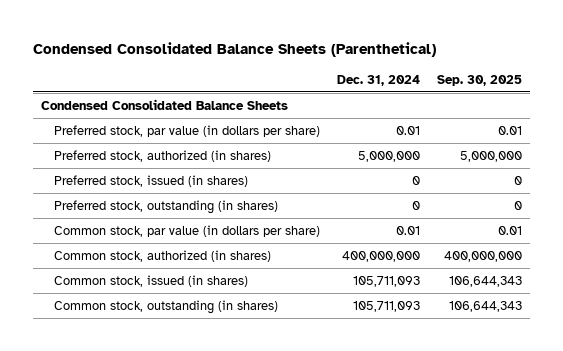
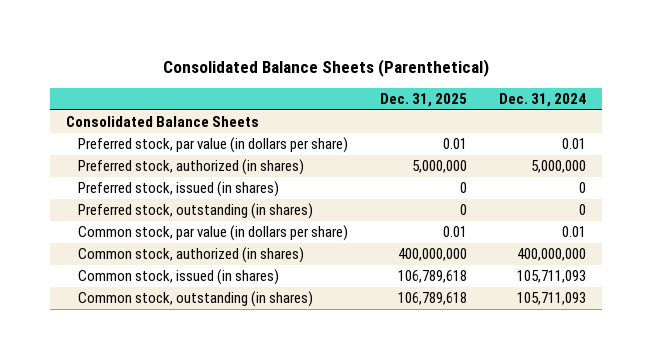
[33,41,437,57] Condensed Consolidated Balance Sheets (Parenthetical) -> [163,58,490,77] Consolidated Balance Sheets (Parenthetical)
[436,74,522,86] Sep. 30, 2025 -> none
none -> [379,93,467,108] Dec. 31, 2025
[41,98,289,110] Condensed Consolidated Balance Sheets -> [66,116,260,128] Consolidated Balance Sheets

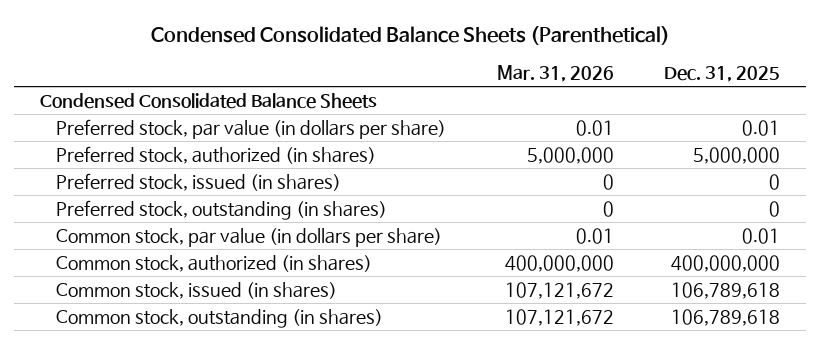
[163,58,490,77] Consolidated Balance Sheets (Parenthetical) -> [151,25,671,45] Condensed Consolidated Balance Sheets (Parenthetical)
[498,93,586,108] Dec. 31, 2024 -> none
none -> [496,65,614,83] Mar. 31, 2026
[66,116,260,128] Consolidated Balance Sheets -> [39,92,377,109] Condensed Consolidated Balance Sheets

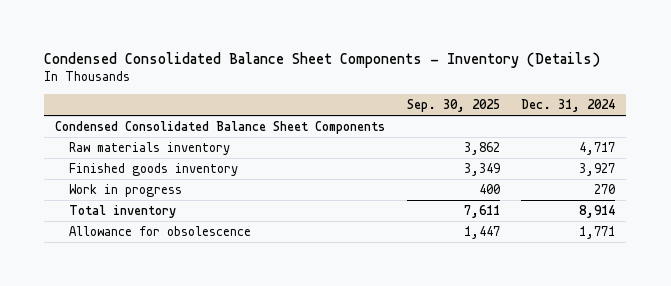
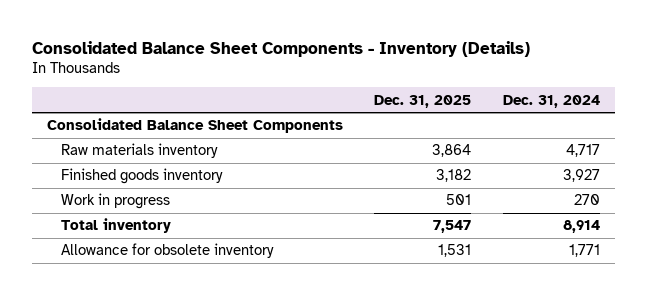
[44,52,601,69] Condensed Consolidated Balance Sheet Components - Inventory (Details) -> [31,40,530,57] Consolidated Balance Sheet Components - Inventory (Details)
[406,99,500,113] Sep. 30, 2025 -> none
none -> [374,94,472,108] Dec. 31, 2025
[55,121,386,135] Condensed Consolidated Balance Sheet Components -> [47,118,344,134] Consolidated Balance Sheet Components
[69,226,252,237] Allowance for obsolescence -> [60,243,274,259] Allowance for obsolete inventory

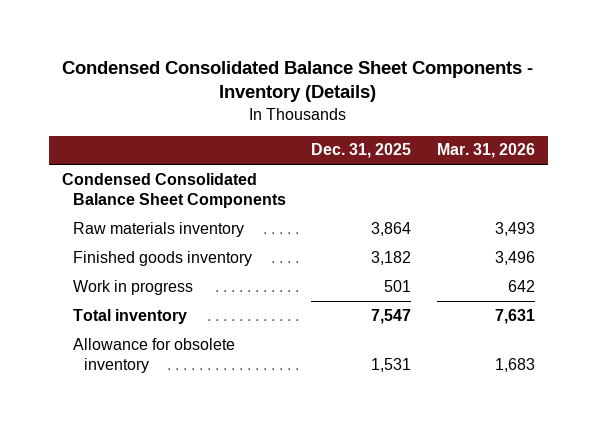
[31,40,530,57] Consolidated Balance Sheet Components - Inventory (Details) -> [62,60,534,103] Condensed Consolidated Balance Sheet Components - Inventory (Details)
[502,94,600,108] Dec. 31, 2024 -> none
none -> [436,143,535,159] Mar. 31, 2026
[47,118,344,134] Consolidated Balance Sheet Components -> [61,172,287,209] Condensed Consolidated Balance Sheet Components

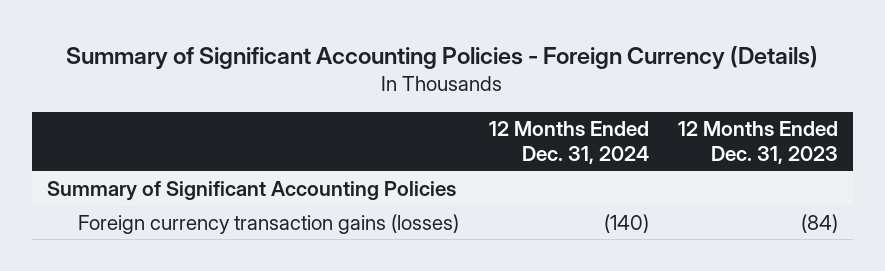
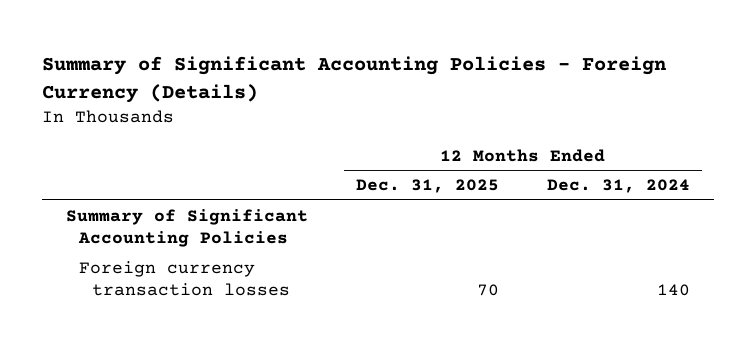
[678,121,839,164] 12 Months Ended Dec. 31, 2023 -> none
none -> [356,179,500,194] Dec. 31, 2025
[77,213,459,234] Foreign currency transaction gains (losses) -> [79,261,291,297] Foreign currency transaction losses
[603,213,649,233] (140) -> [656,284,690,297] 140

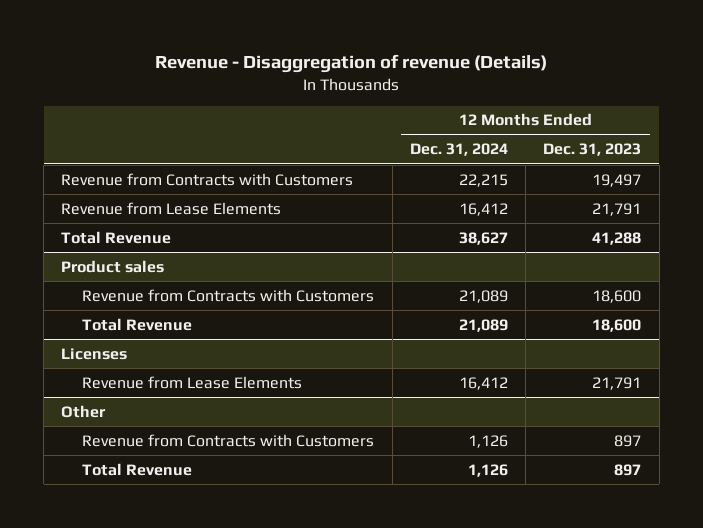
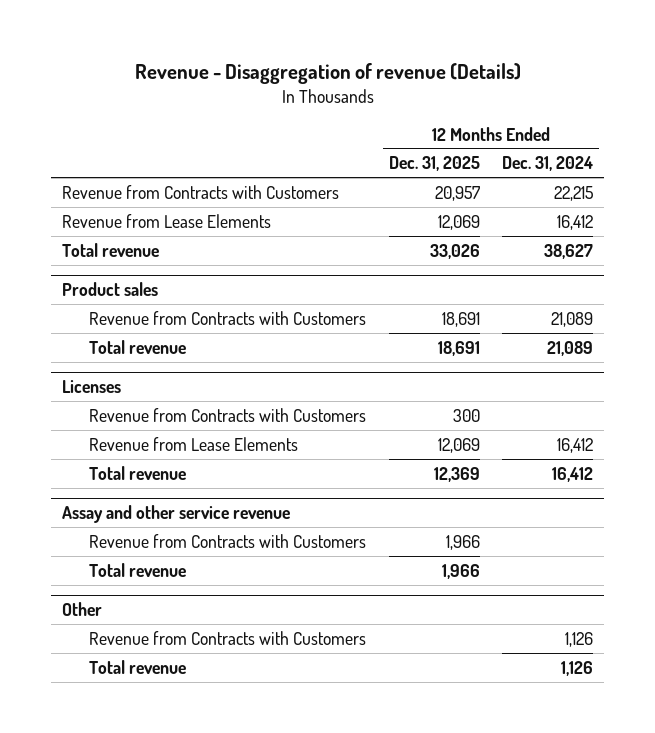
[543,143,642,157] Dec. 31, 2023 -> none
none -> [388,156,480,172] Dec. 31, 2025
[61,230,172,244] Total Revenue -> [62,242,160,257] Total revenue
[82,317,193,331] Total Revenue -> [89,339,187,354] Total revenue
none -> [89,407,367,422] Revenue from Contracts with Customers
none -> [89,465,187,480] Total revenue
none -> [62,504,291,523] Assay and other service revenue
none -> [89,533,367,548] Revenue from Contracts with Customers
none -> [89,562,187,577] Total revenue
[82,462,193,476] Total Revenue -> [89,659,187,674] Total revenue

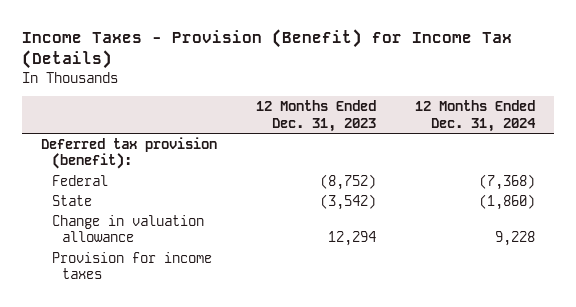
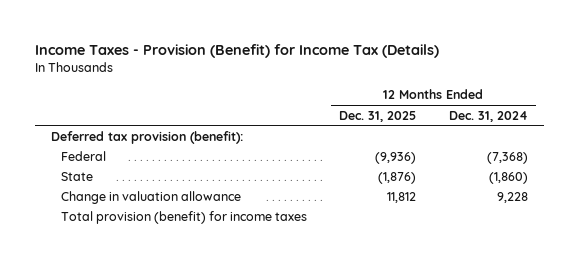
[255,100,376,132] 12 Months Ended Dec. 31, 2023 -> none
none -> [339,110,417,122] Dec. 31, 2025
[51,251,212,280] Provision for income taxes -> [60,210,307,224] Total provision (benefit) for income taxes

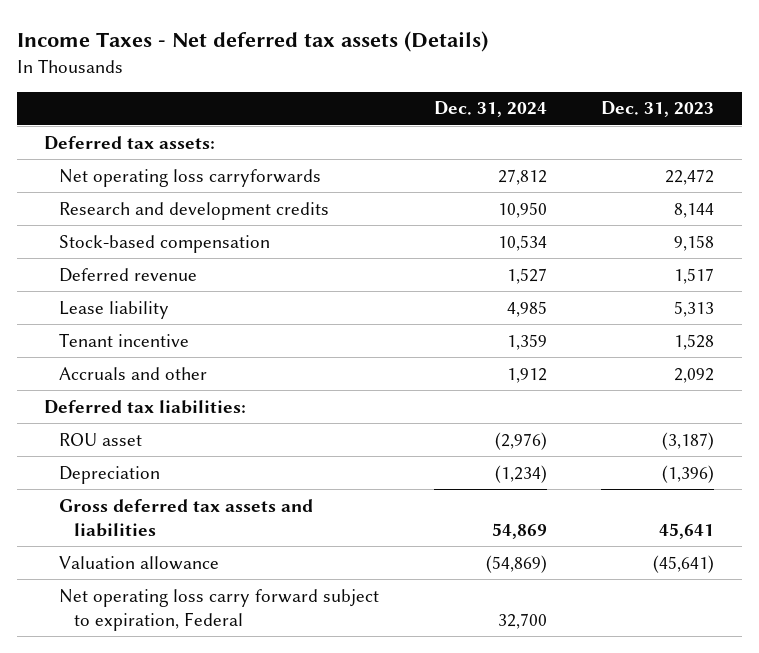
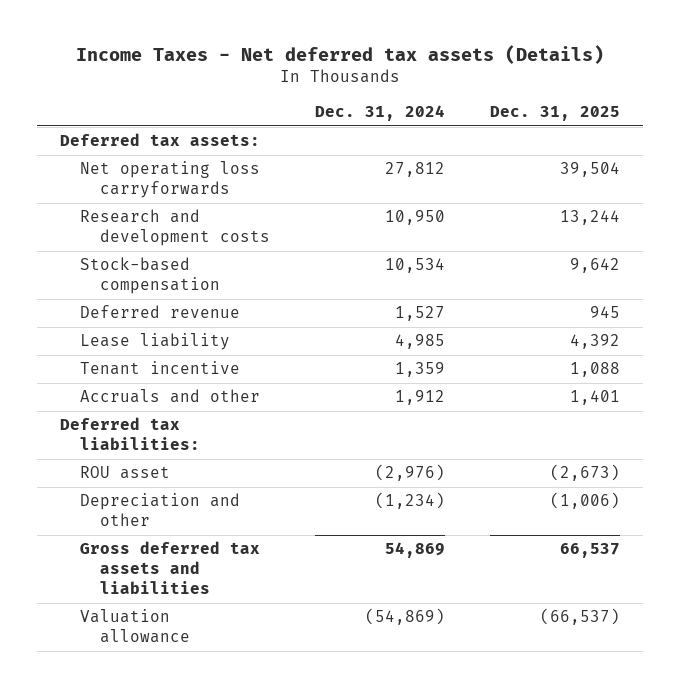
[601,101,715,118] Dec. 31, 2023 -> none
none -> [490,106,621,122] Dec. 31, 2025
[58,201,329,220] Research and development credits -> [79,209,270,247] Research and development costs
[58,465,160,484] Depreciation -> [79,493,240,527] Depreciation and other
[58,588,379,631] Net operating loss carry forward subject to expiration, Federal -> none

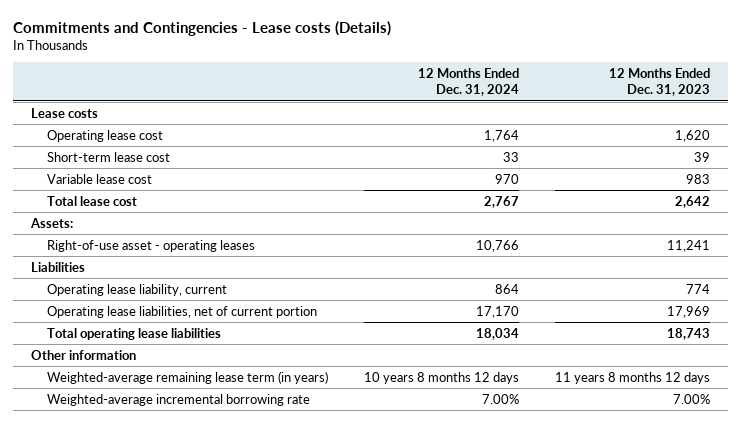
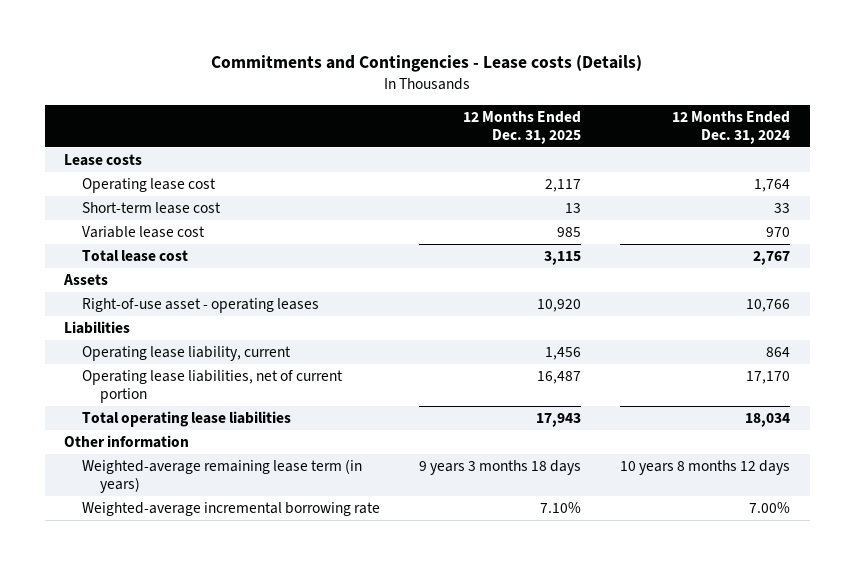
[609,68,711,97] 12 Months Ended Dec. 31, 2023 -> none
none -> [463,110,582,144] 12 Months Ended Dec. 31, 2025
[29,217,73,228] Assets: -> [63,274,109,286] Assets

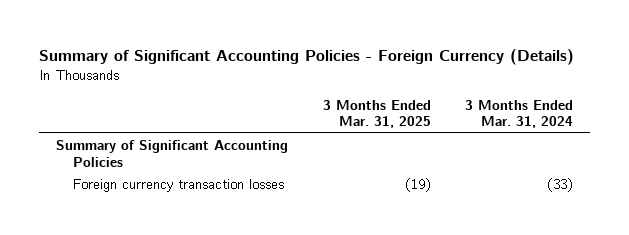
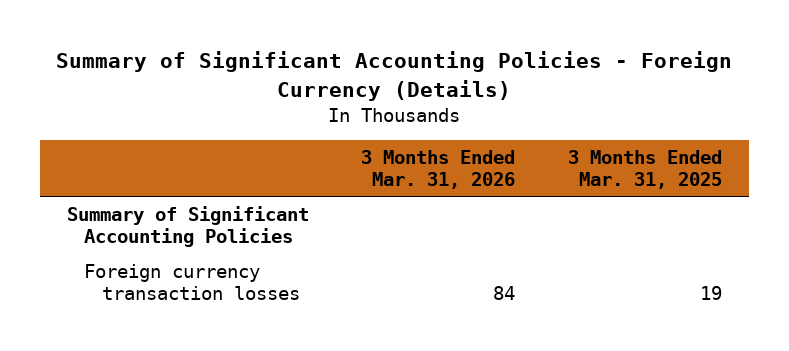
[464,99,573,129] 3 Months Ended Mar. 31, 2024 -> none
none -> [361,149,516,190] 3 Months Ended Mar. 31, 2026
[404,178,431,193] (19) -> [700,286,723,301] 19

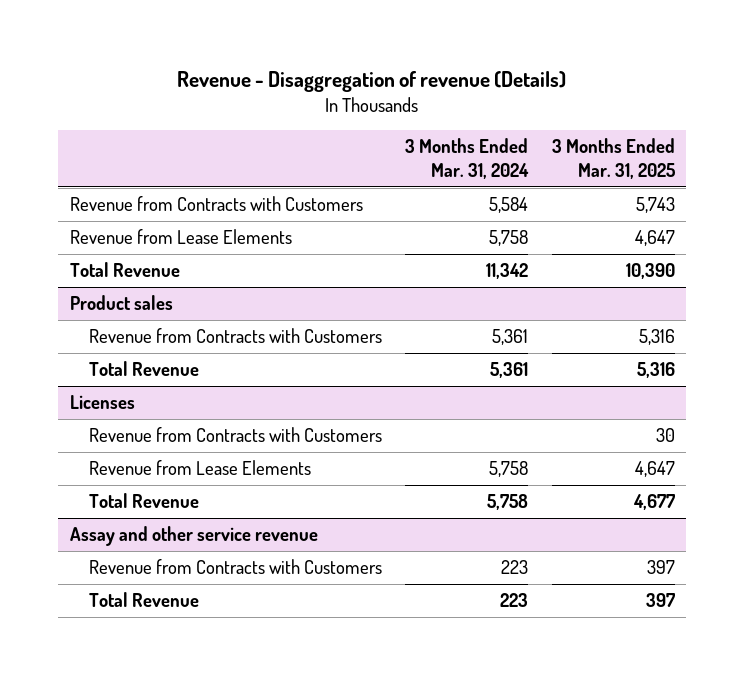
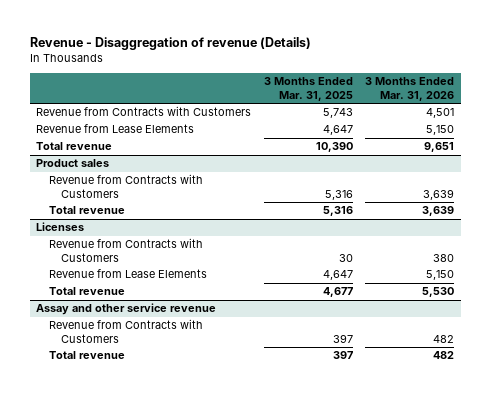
[405,138,530,179] 3 Months Ended Mar. 31, 2024 -> none
none -> [365,77,455,101] 3 Months Ended Mar. 31, 2026
[70,262,181,278] Total Revenue -> [36,142,113,151] Total revenue
[89,361,200,377] Total Revenue -> [48,206,125,215] Total revenue
[89,493,200,509] Total Revenue -> [48,287,125,296] Total revenue
[89,592,200,608] Total Revenue -> [48,351,125,360] Total revenue

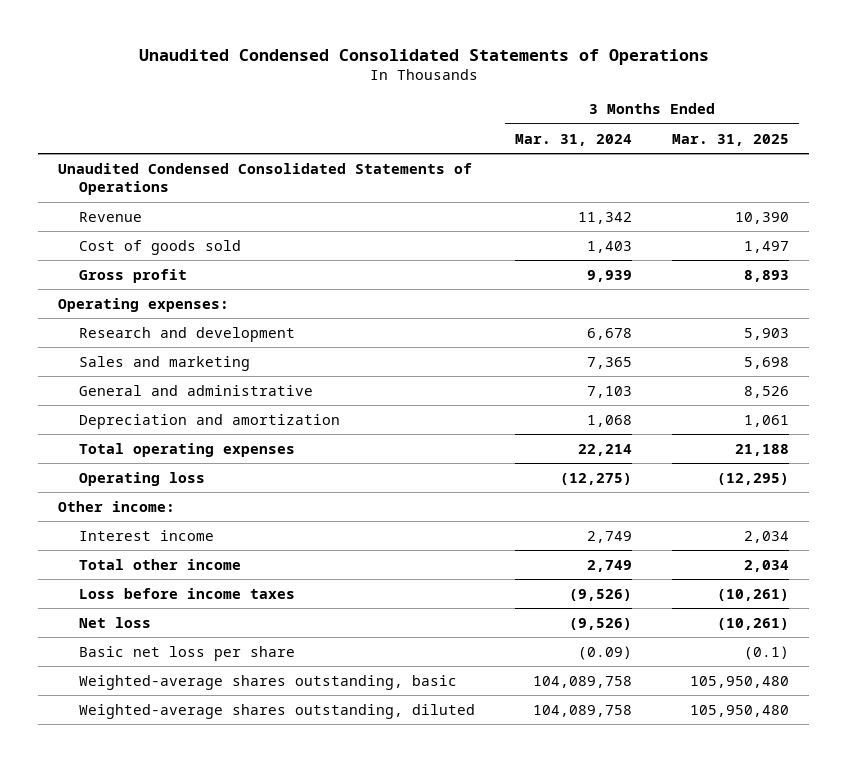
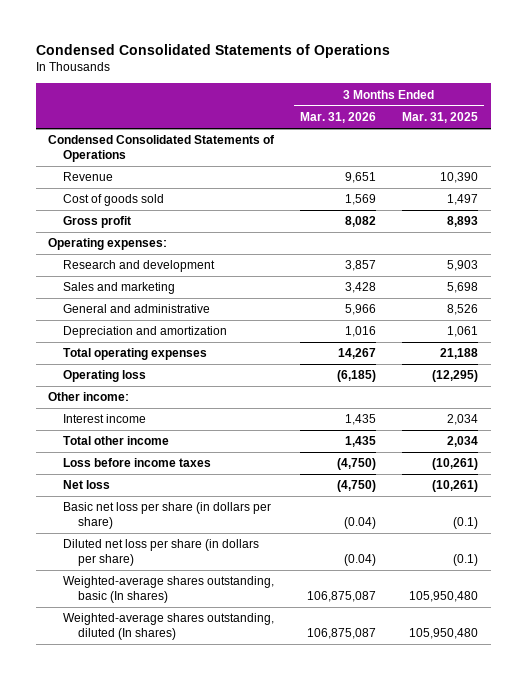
[138,48,709,65] Unaudited Condensed Consolidated Statements of Operations -> [35,43,390,58] Condensed Consolidated Statements of Operations
[515,133,633,146] Mar. 31, 2024 -> none
none -> [300,112,377,124] Mar. 31, 2026
[58,162,473,196] Unaudited Condensed Consolidated Statements of Operations -> [48,135,276,163] Condensed Consolidated Statements of Operations
[78,645,295,661] Basic net loss per share -> [63,502,272,530] Basic net loss per share (in dollars per share)
none -> [63,539,260,567] Diluted net loss per share (in dollars per share)
[78,674,457,690] Weighted-average shares outstanding, basic -> [63,576,275,604] Weighted-average shares outstanding, basic (In shares)
[78,703,475,719] Weighted-average shares outstanding, diluted -> [63,613,275,641] Weighted-average shares outstanding, diluted (In shares)

